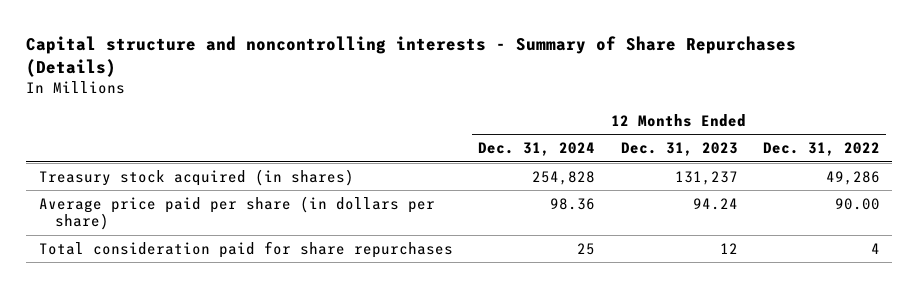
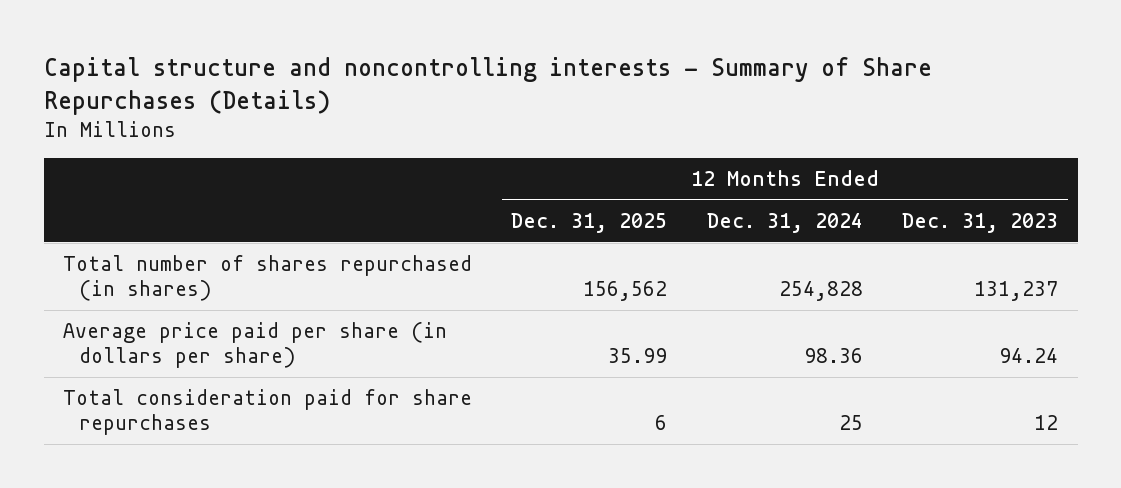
[762,142,880,157] Dec. 31, 2022 -> none
none -> [511,212,668,233] Dec. 31, 2025
[38,168,354,186] Treasury stock acquired (in shares) -> [63,255,473,302] Total number of shares repurchased (in shares)

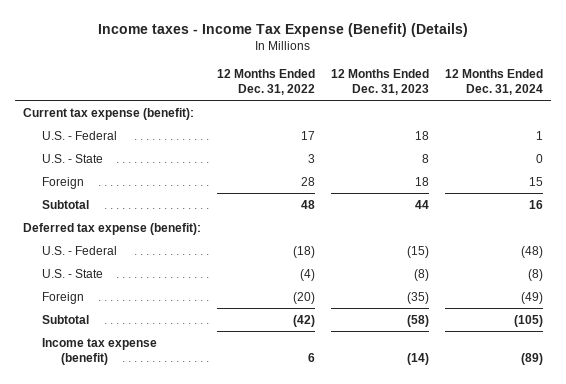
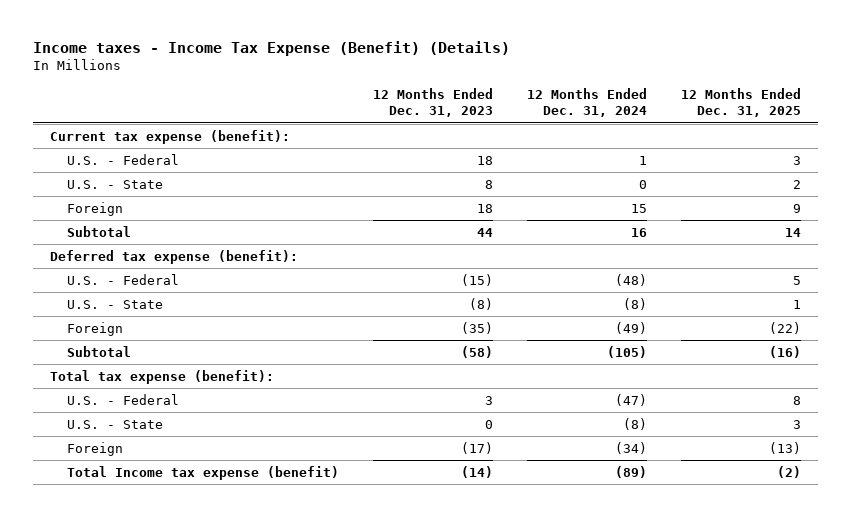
[216,68,315,96] 12 Months Ended Dec. 31, 2022 -> none
none -> [681,88,802,118] 12 Months Ended Dec. 31, 2025
none -> [50,369,275,384] Total tax expense (benefit):
none -> [67,393,180,405] U.S. - Federal
none -> [67,419,164,429] U.S. - State
none -> [67,441,124,456] Foreign
[41,337,157,366] Income tax expense (benefit) -> [67,465,340,480] Total Income tax expense (benefit)

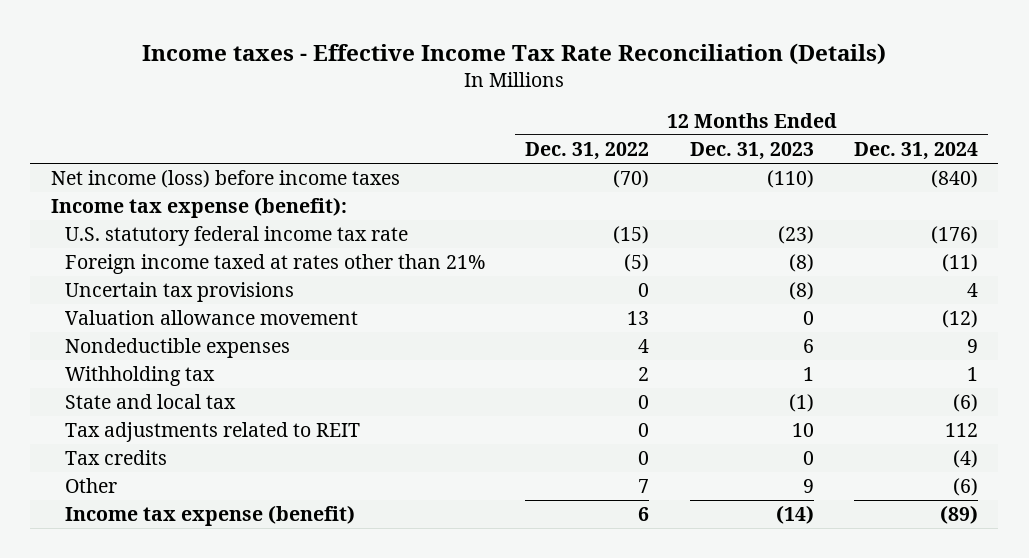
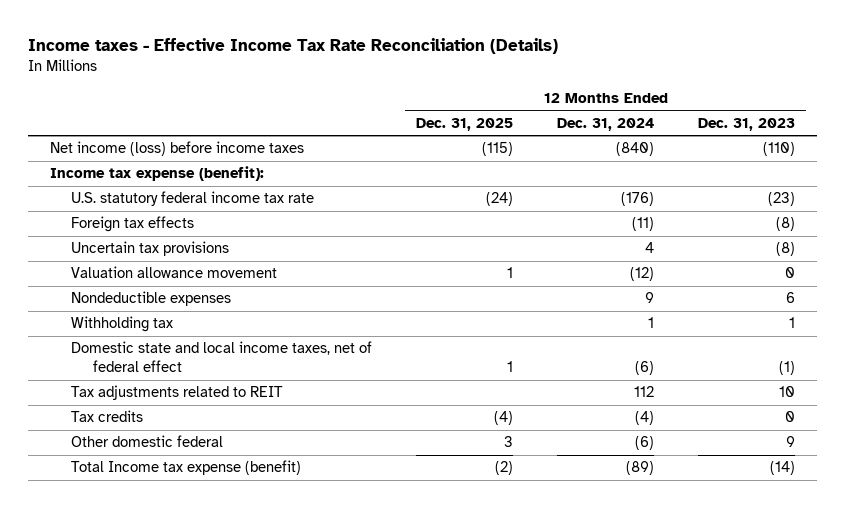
[525,142,650,161] Dec. 31, 2022 -> none
none -> [416,117,514,131] Dec. 31, 2025
[64,254,485,275] Foreign income taxed at rates other than 21% -> [71,216,195,233] Foreign tax effects
[64,394,236,410] State and local tax -> [71,341,373,373] Domestic state and local income taxes, net of federal effect
[64,478,117,494] Other -> [71,435,224,448] Other domestic federal
[64,505,355,527] Income tax expense (benefit) -> [71,460,302,476] Total Income tax expense (benefit)

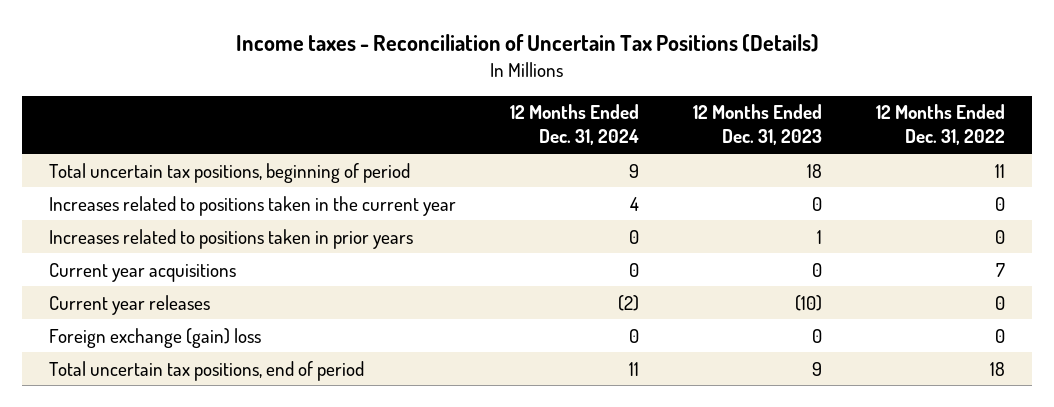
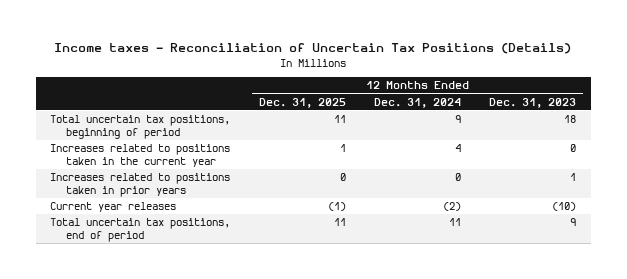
[875,104,1005,146] 12 Months Ended Dec. 31, 2022 -> none
none -> [258,97,346,108] Dec. 31, 2025
[48,262,236,282] Current year acquisitions -> none
[48,327,261,348] Foreign exchange (gain) loss -> none

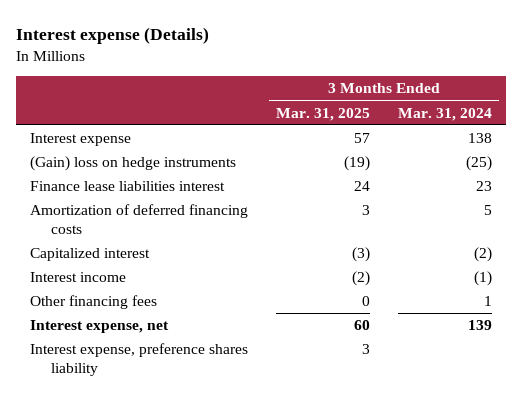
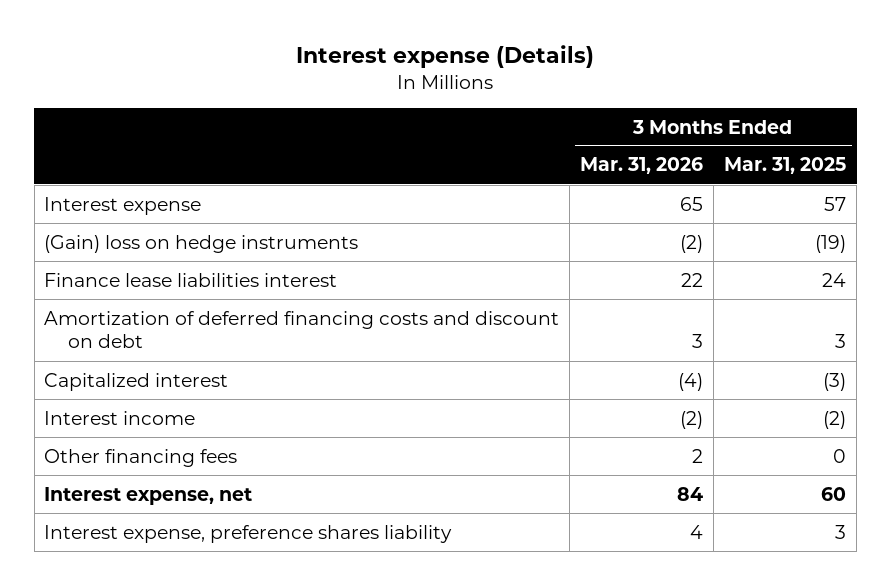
[397,107,492,121] Mar. 31, 2024 -> none
none -> [580,157,704,175] Mar. 31, 2026
[29,204,248,234] Amortization of deferred financing costs -> [44,310,560,349] Amortization of deferred financing costs and discount on debt

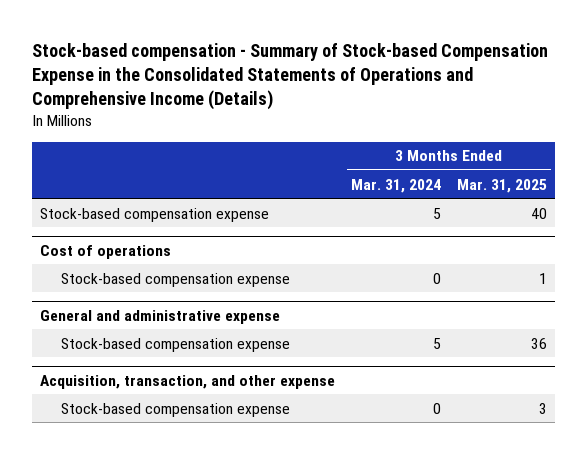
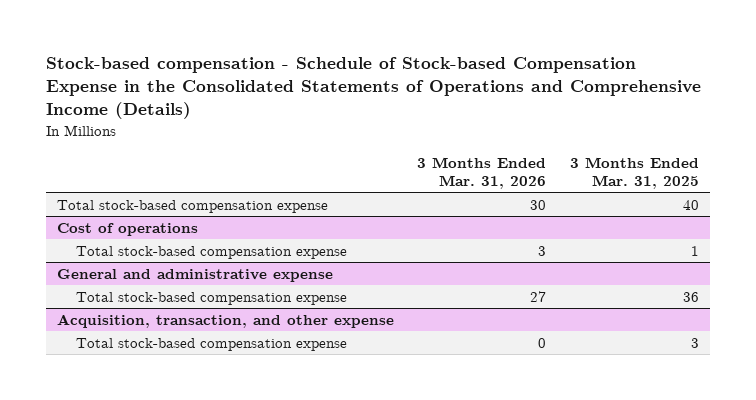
[32,42,549,111] Stock-based compensation - Summary of Stock-based Compensation Expense in the Consolidated Statements of Operations and Comprehensive Income (Details) -> [45,56,701,120] Stock-based compensation - Schedule of Stock-based Compensation Expense in the Consolidated Statements of Operations and Comprehensive Income (Details)
[351,178,442,193] Mar. 31, 2024 -> none
none -> [417,156,547,189] 3 Months Ended Mar. 31, 2026
[40,207,270,222] Stock-based compensation expense -> [57,199,329,213] Total stock-based compensation expense
[61,272,291,287] Stock-based compensation expense -> [75,245,347,259] Total stock-based compensation expense
[61,337,291,352] Stock-based compensation expense -> [75,291,347,305] Total stock-based compensation expense
[61,402,291,417] Stock-based compensation expense -> [75,337,347,351] Total stock-based compensation expense

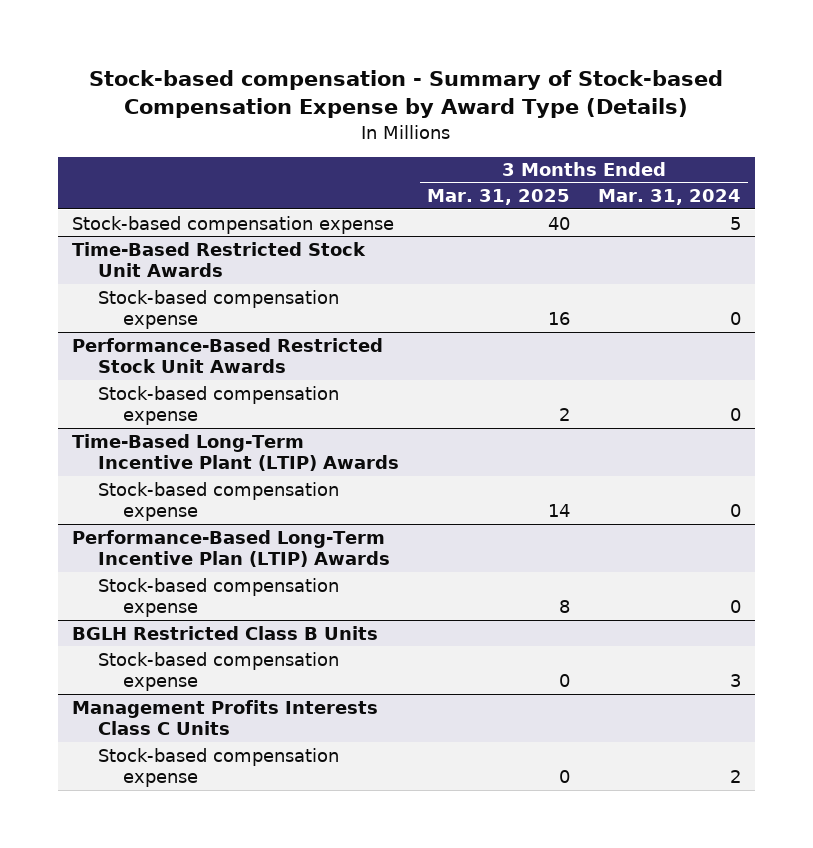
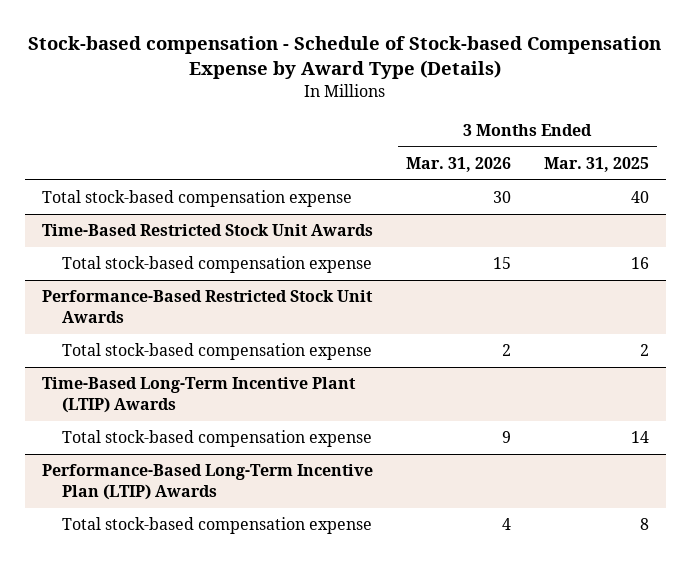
[89,69,724,119] Stock-based compensation - Summary of Stock-based Compensation Expense by Award Type (Details) -> [28,36,662,80] Stock-based compensation - Schedule of Stock-based Compensation Expense by Award Type (Details)
[597,189,741,206] Mar. 31, 2024 -> none
none -> [405,156,511,172] Mar. 31, 2026
[71,215,394,234] Stock-based compensation expense -> [41,190,352,208] Total stock-based compensation expense
[97,289,339,330] Stock-based compensation expense -> [61,256,372,274] Total stock-based compensation expense
[97,385,339,426] Stock-based compensation expense -> [61,343,372,361] Total stock-based compensation expense
[97,481,339,522] Stock-based compensation expense -> [61,430,372,448] Total stock-based compensation expense
[71,625,378,640] BGLH Restricted Class B Units -> none
[97,651,339,692] Stock-based compensation expense -> none
[71,699,378,736] Management Profits Interests Class C Units -> none
[97,747,339,788] Stock-based compensation expense -> none
[97,577,339,618] Stock-based compensation expense -> [61,517,372,535] Total stock-based compensation expense

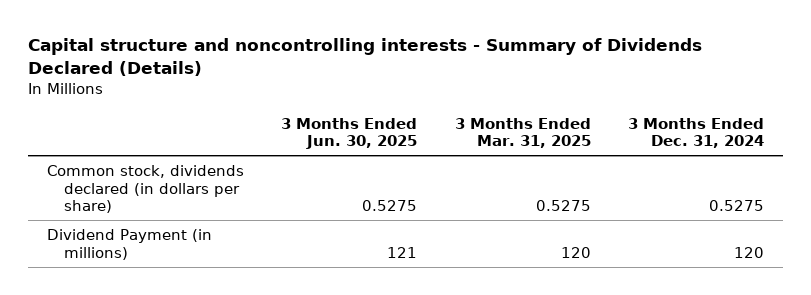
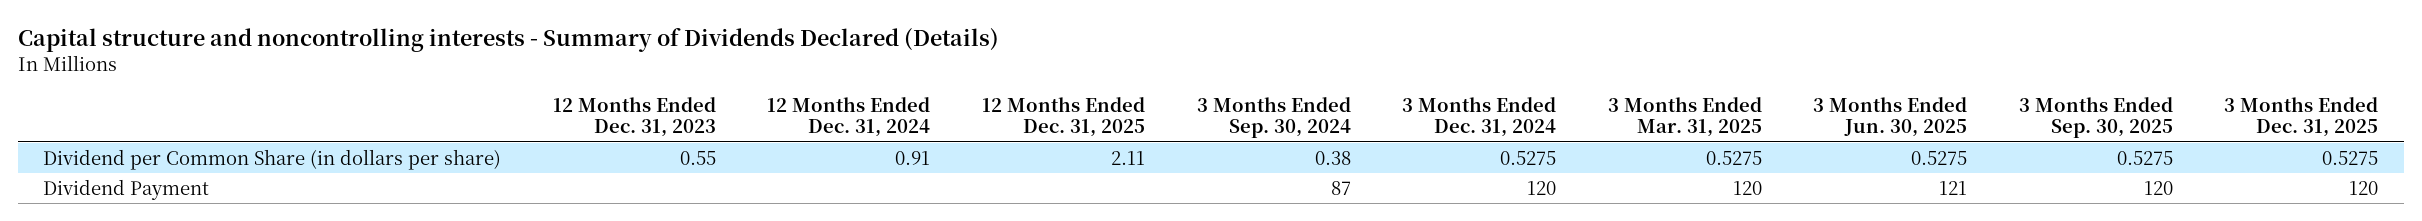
none -> [552,96,716,138] 12 Months Ended Dec. 31, 2023
none -> [767,96,931,138] 12 Months Ended Dec. 31, 2024
none -> [981,96,1145,138] 12 Months Ended Dec. 31, 2025
none -> [1196,96,1351,139] 3 Months Ended Sep. 30, 2024
none -> [2018,96,2173,139] 3 Months Ended Sep. 30, 2025
none -> [2224,96,2379,138] 3 Months Ended Dec. 31, 2025
[46,164,244,214] Common stock, dividends declared (in dollars per share) -> [43,148,502,170] Dividend per Common Share (in dollars per share)
[46,228,212,260] Dividend Payment (in millions) -> [43,178,210,200] Dividend Payment

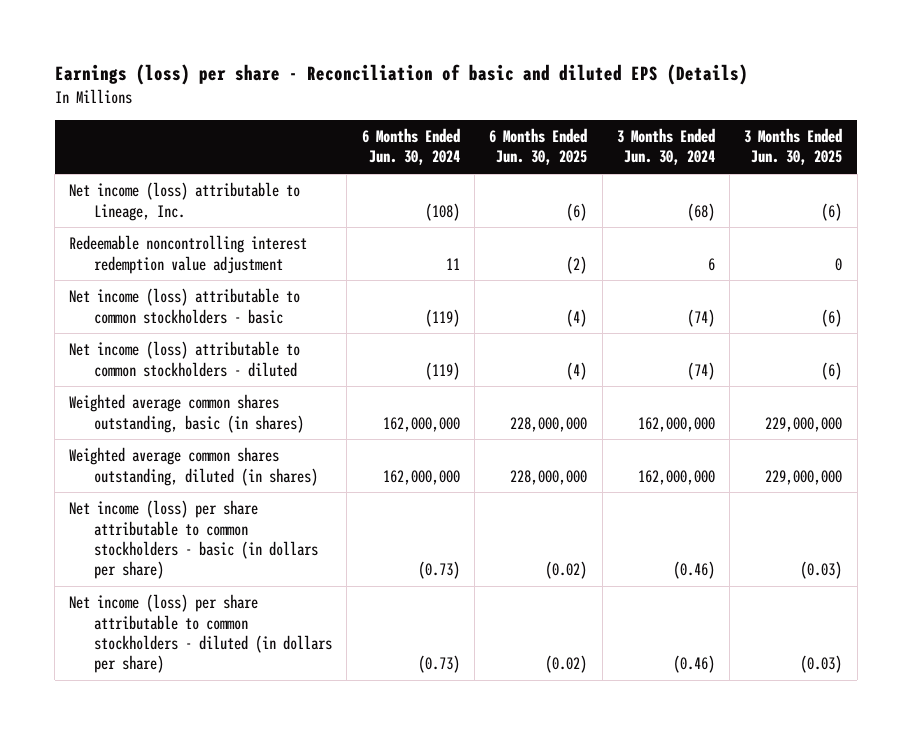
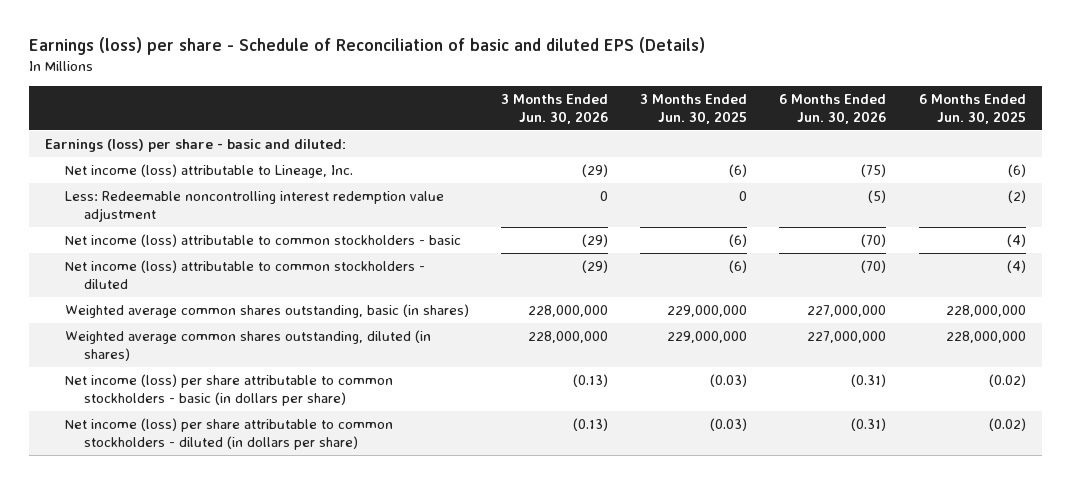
[54,64,748,86] Earnings (loss) per share - Reconciliation of basic and diluted EPS (Details) -> [28,37,705,56] Earnings (loss) per share - Schedule of Reconciliation of basic and diluted EPS (Details)
[361,127,460,166] 6 Months Ended Jun. 30, 2024 -> none
[616,127,715,166] 3 Months Ended Jun. 30, 2024 -> none
none -> [500,93,608,124] 3 Months Ended Jun. 30, 2026
none -> [779,93,887,124] 6 Months Ended Jun. 30, 2026
none -> [44,139,346,153] Earnings (loss) per share - basic and diluted:
[69,235,308,274] Redeemable noncontrolling interest redemption value adjustment -> [64,191,444,222] Less: Redeemable noncontrolling interest redemption value adjustment

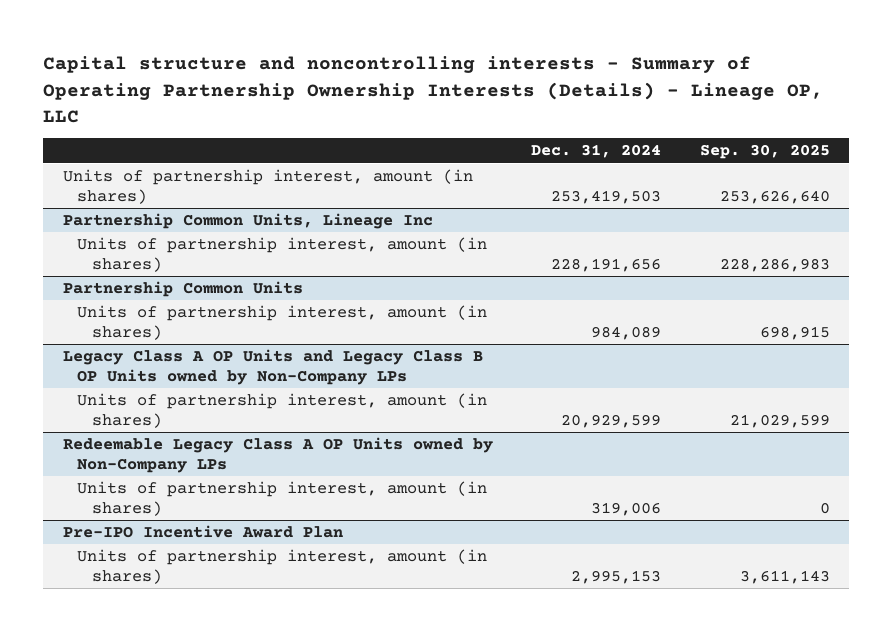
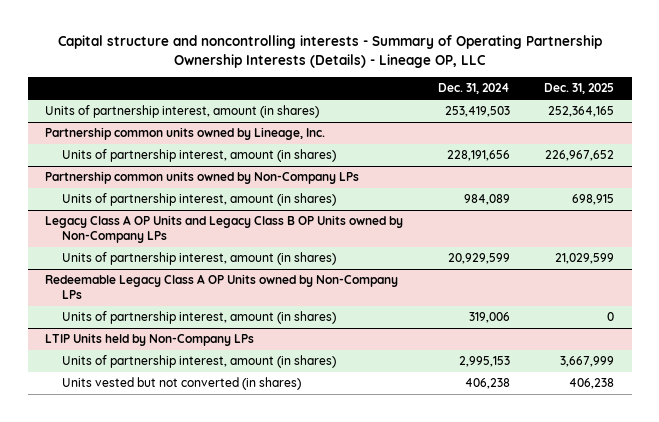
[699,144,830,160] Sep. 30, 2025 -> none
none -> [544,83,615,95] Dec. 31, 2025
[62,213,433,230] Partnership Common Units, Lineage Inc -> [45,127,326,141] Partnership common units owned by Lineage, Inc.
[62,281,303,298] Partnership Common Units -> [45,171,360,185] Partnership common units owned by Non-Company LPs
[62,525,343,539] Pre-IPO Incentive Award Plan -> [45,333,255,347] LTIP Units held by Non-Company LPs
none -> [62,377,302,391] Units vested but not converted (in shares)

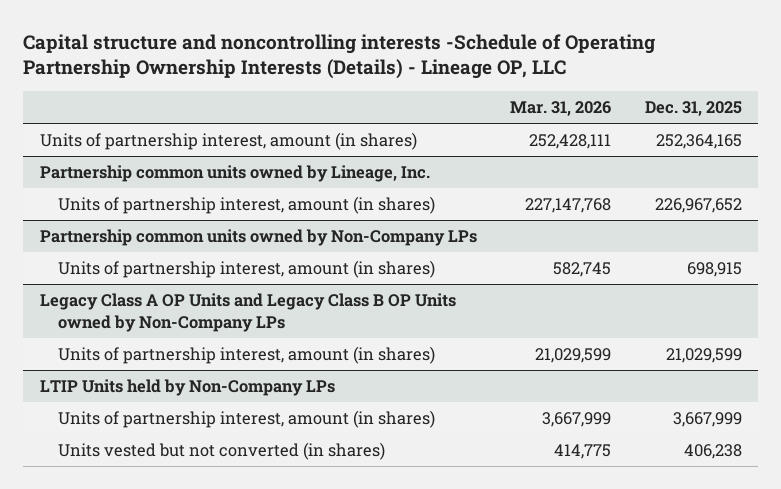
[57,35,602,68] Capital structure and noncontrolling interests - Summary of Operating Partnership Ownership Interests (Details) - Lineage OP, LLC -> [22,33,655,80] Capital structure and noncontrolling interests -Schedule of Operating Partnership Ownership Interests (Details) - Lineage OP, LLC
[437,83,510,95] Dec. 31, 2024 -> none
none -> [510,100,612,116] Mar. 31, 2026
[45,274,399,299] Redeemable Legacy Class A OP Units owned by Non-Company LPs -> none
[62,311,337,325] Units of partnership interest, amount (in shares) -> none

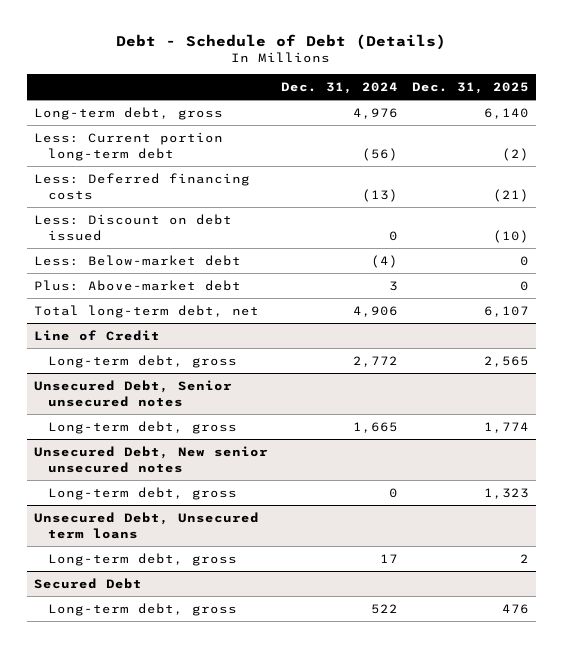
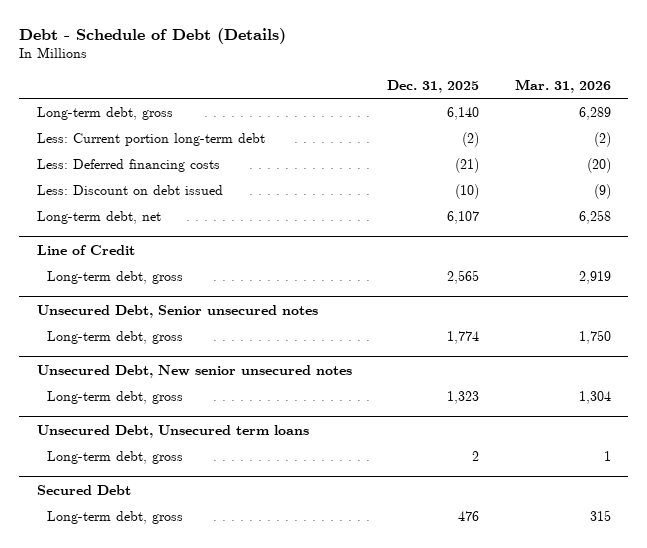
[281,82,399,95] Dec. 31, 2024 -> none
none -> [514,78,611,93] Mar. 31, 2026
[33,254,241,266] Less: Below-market debt -> none
[33,279,241,291] Plus: Above-market debt -> none
[33,304,259,318] Total long-term debt, net -> [36,210,161,224] Long-term debt, net

